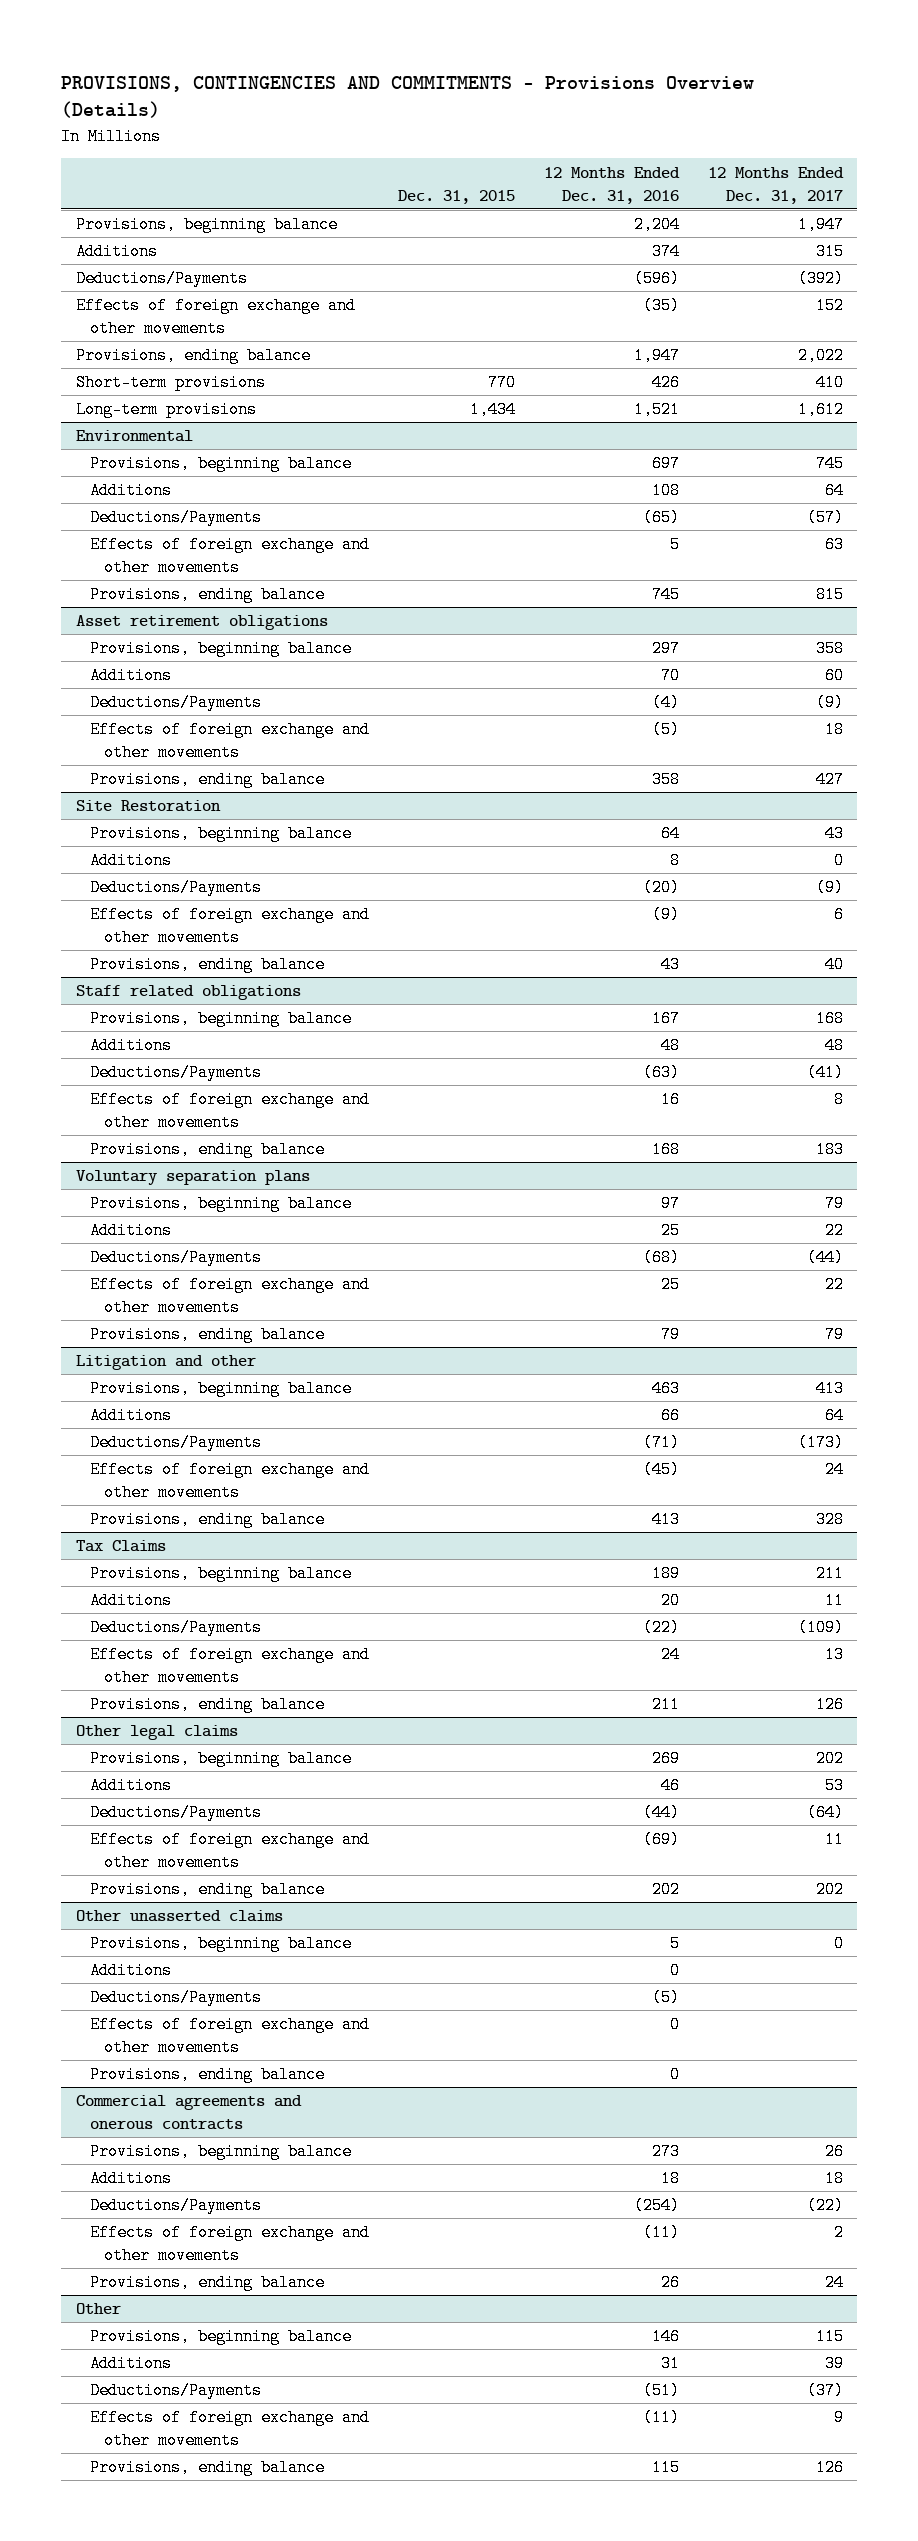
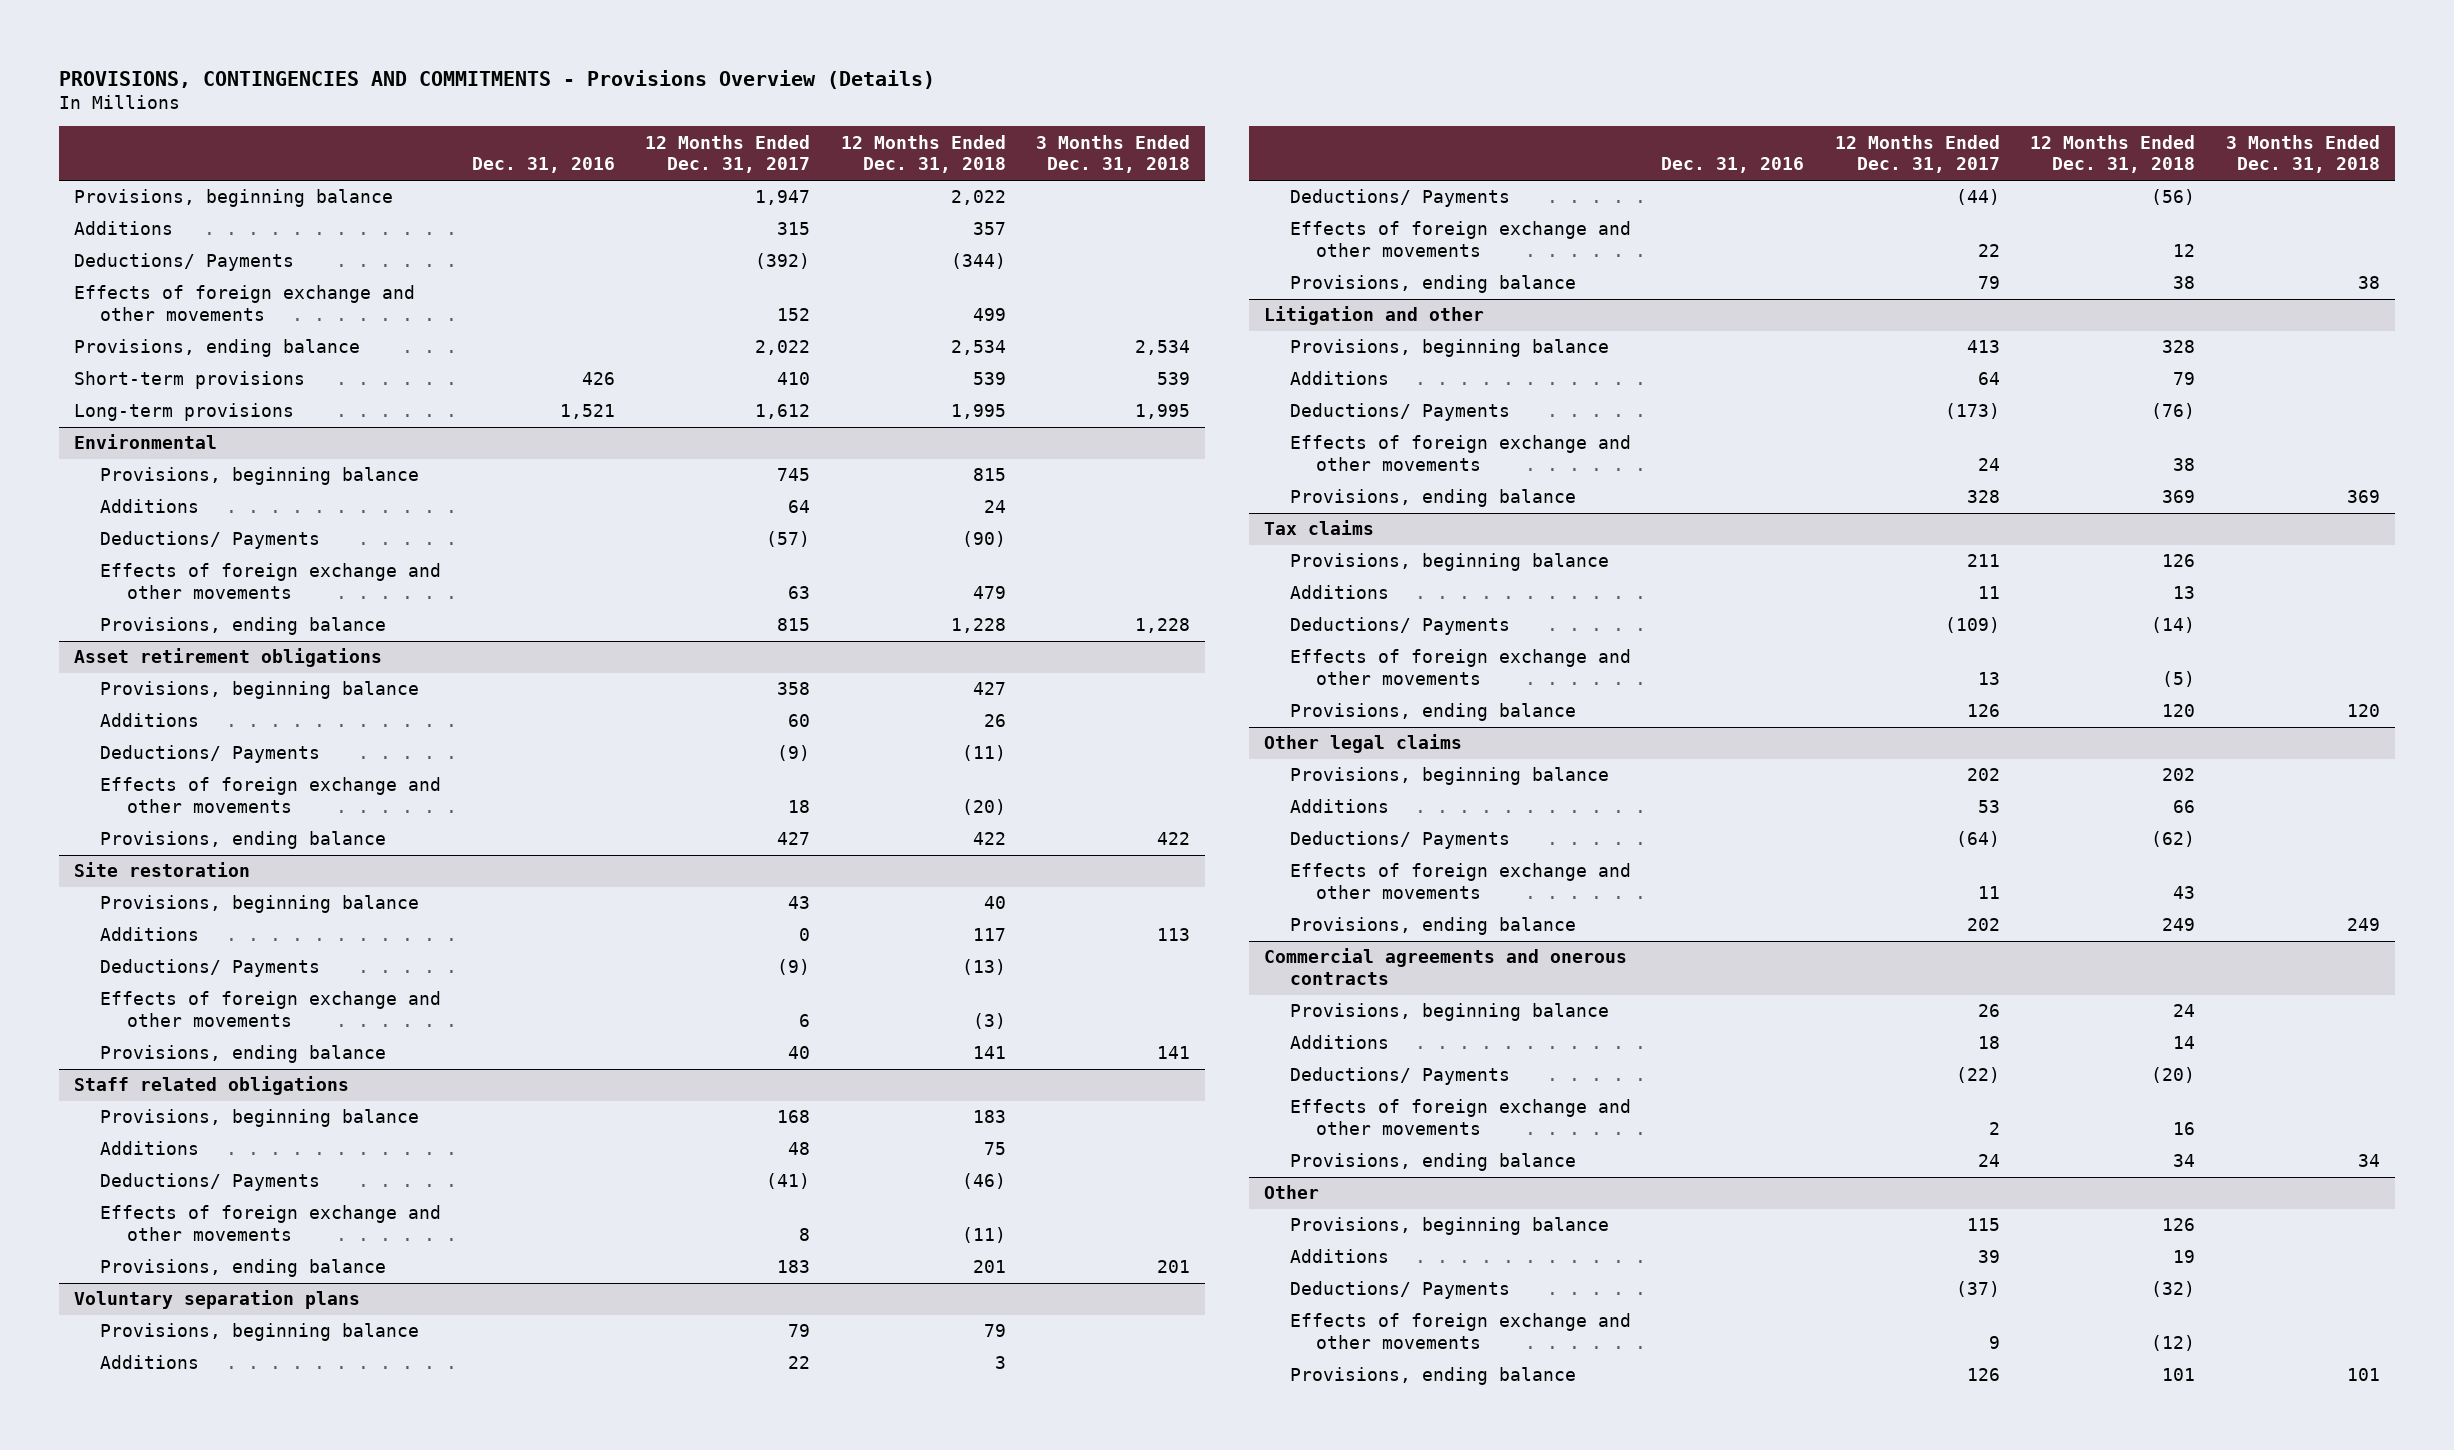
[397,189,515,204] Dec. 31, 2015 -> none
[543,166,680,204] 12 Months Ended Dec. 31, 2016 -> none
none -> [471,157,615,174] Dec. 31, 2016
none -> [840,134,1006,174] 12 Months Ended Dec. 31, 2018
none -> [1036,134,1191,174] 3 Months Ended Dec. 31, 2018
[75,270,248,288] Deductions/Payments -> [74,253,295,272] Deductions/ Payments
[89,509,262,527] Deductions/Payments -> [100,531,321,550] Deductions/ Payments
[89,694,262,712] Deductions/Payments -> [100,745,321,764] Deductions/ Payments
[75,800,221,813] Site Restoration -> [74,862,251,878] Site restoration
[89,879,262,897] Deductions/Payments -> [100,959,321,978] Deductions/ Payments
[89,1064,262,1082] Deductions/Payments -> [100,1173,321,1192] Deductions/ Payments
[89,1249,262,1267] Deductions/Payments -> [1289,189,1510,208] Deductions/ Payments
[89,1434,262,1452] Deductions/Payments -> [1289,403,1510,422] Deductions/ Payments
[75,1540,166,1553] Tax Claims -> [1263,520,1374,536] Tax claims
[89,1619,262,1637] Deductions/Payments -> [1289,617,1510,636] Deductions/ Payments
[89,1804,262,1822] Deductions/Payments -> [1289,831,1510,850] Deductions/ Payments
[75,1910,283,1923] Other unasserted claims -> none
[89,1935,352,1953] Provisions, beginning balance -> none
[89,1962,172,1980] Additions -> none
[89,1989,262,2007] Deductions/Payments -> none
[89,2016,370,2057] Effects of foreign exchange and other movements -> none
[89,2066,325,2084] Provisions, ending balance -> none
[89,2197,262,2215] Deductions/Payments -> [1289,1067,1510,1086] Deductions/ Payments
[89,2382,262,2400] Deductions/Payments -> [1289,1281,1510,1300] Deductions/ Payments

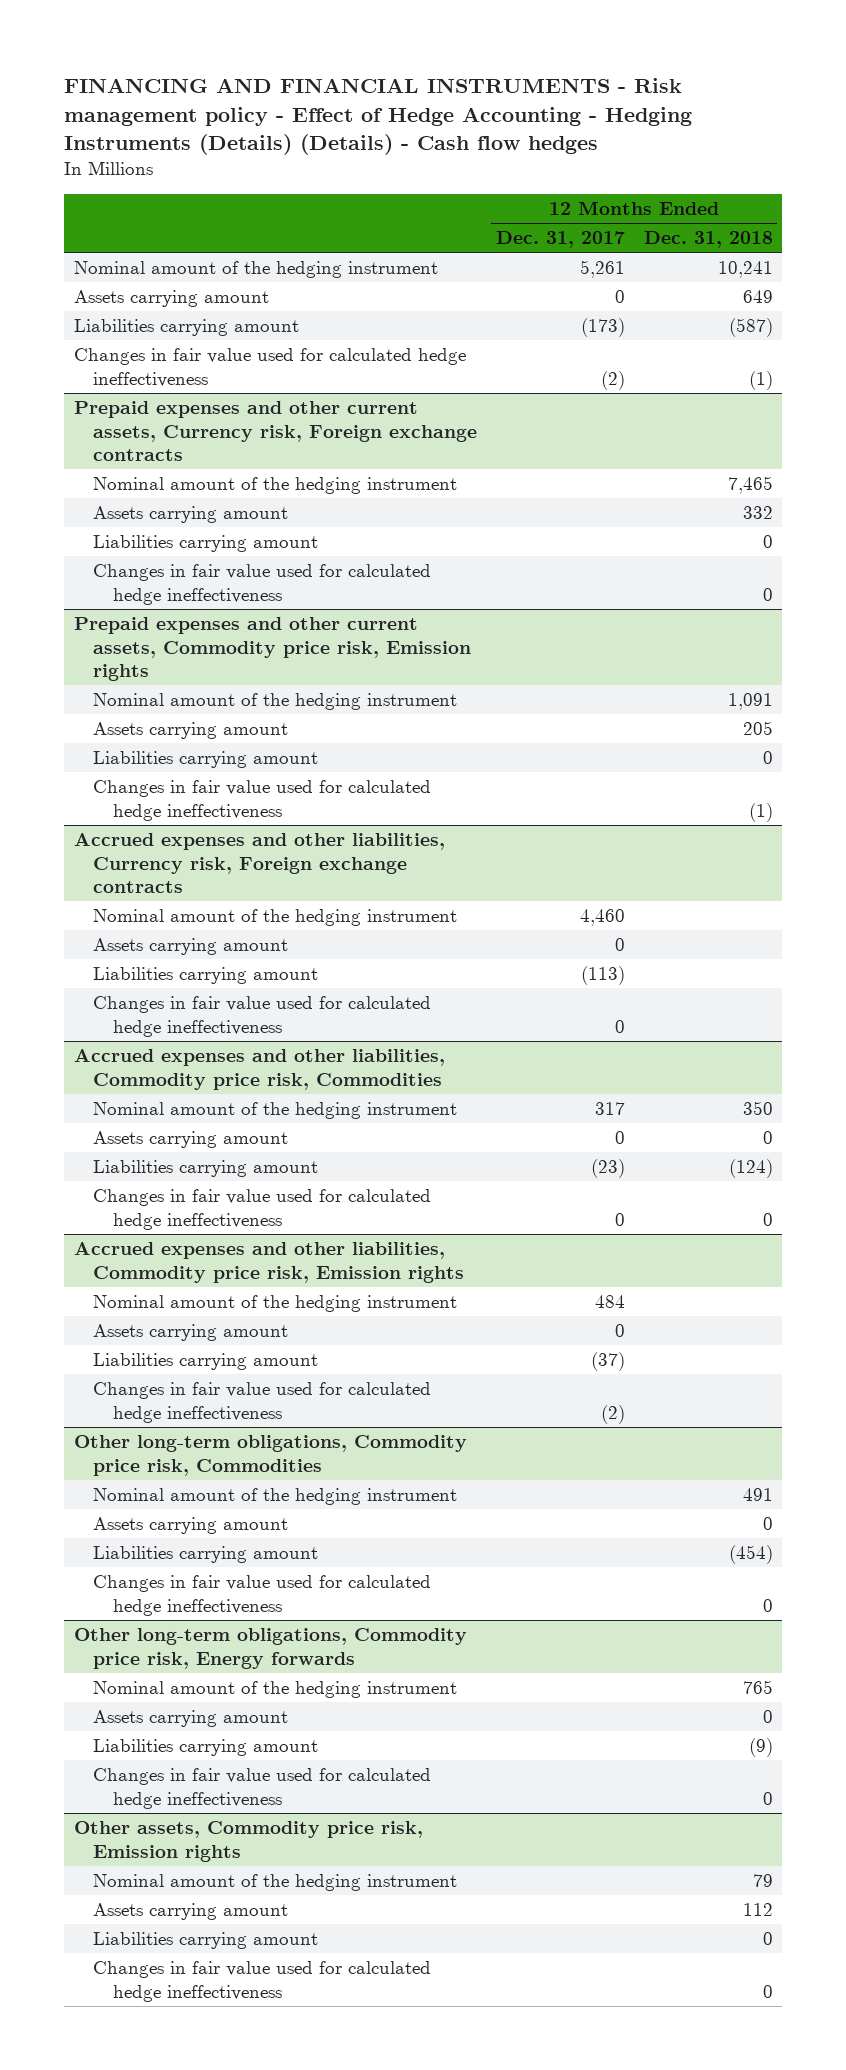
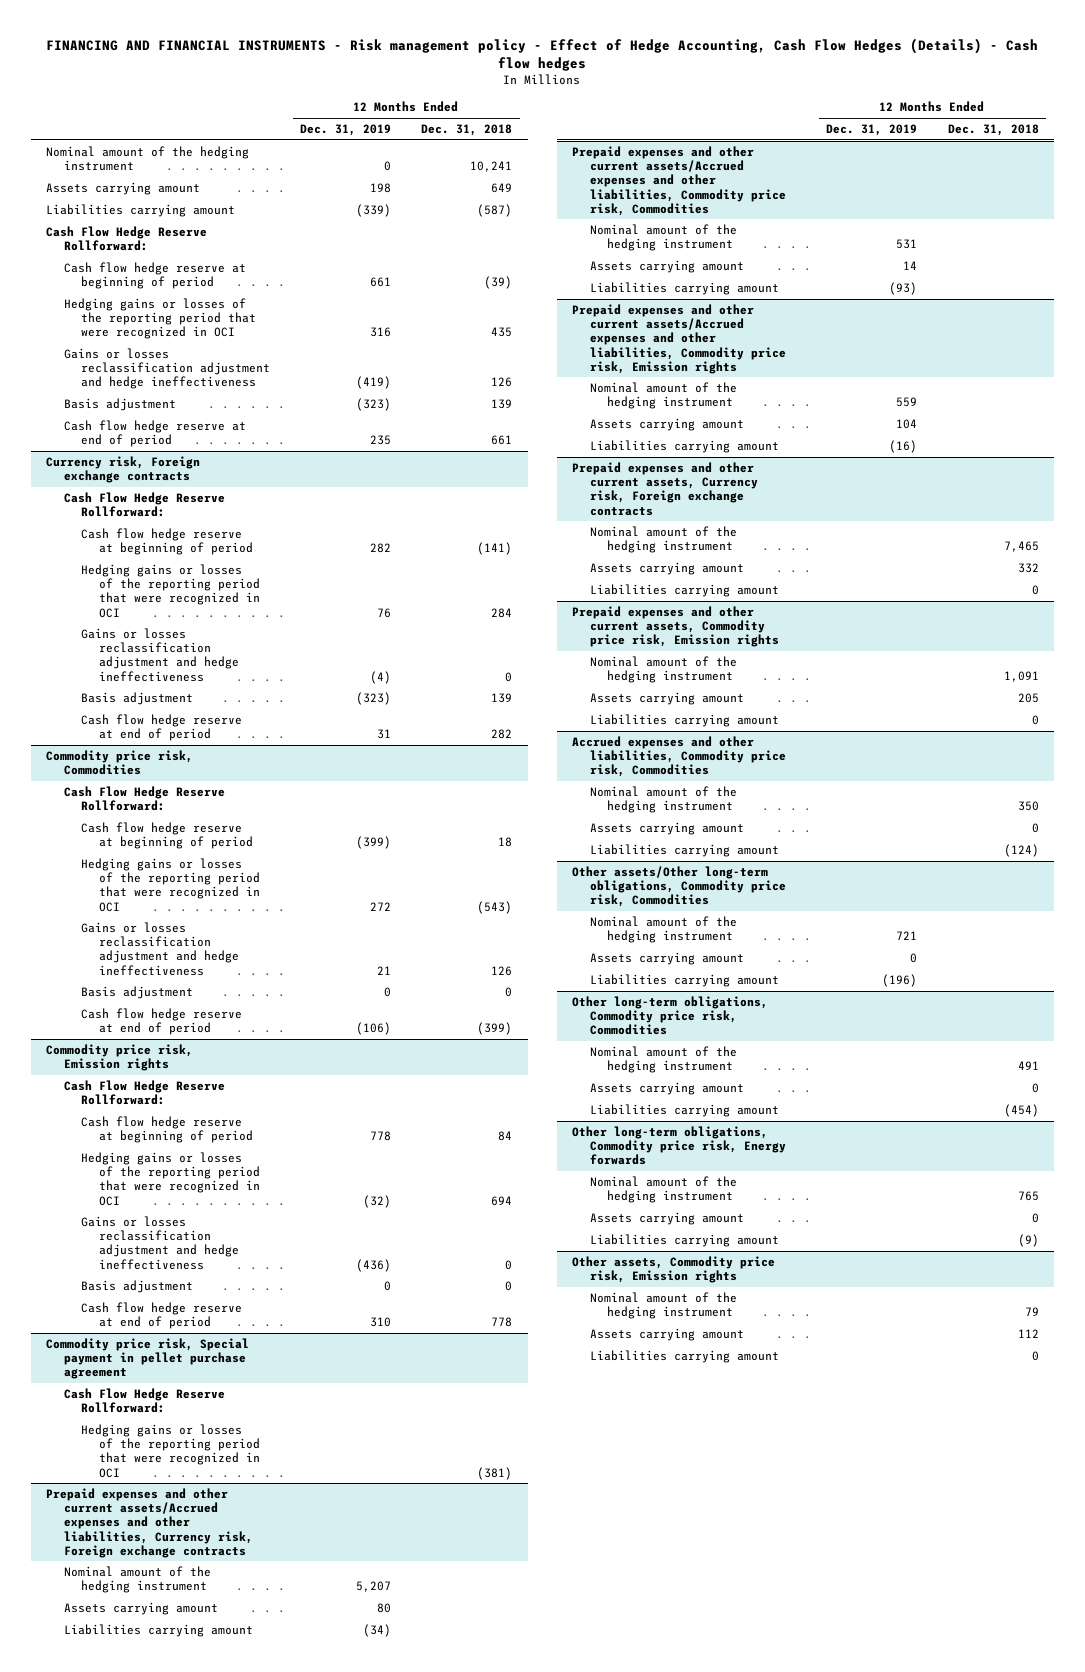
[64,78,693,156] FINANCING AND FINANCIAL INSTRUMENTS - Risk management policy - Effect of Hedge Accounting - Hedging Instruments (Details) (Details) - Cash flow hedges -> [46,37,1039,72] FINANCING AND FINANCIAL INSTRUMENTS - Risk management policy - Effect of Hedge Accounting, Cash Flow Hedges (Details) - Cash flow hedges
[496,231,626,249] Dec. 31, 2017 -> none
none -> [300,124,392,137] Dec. 31, 2019
[73,348,466,387] Changes in fair value used for calculated hedge ineffectiveness -> none
none -> [46,226,208,252] Cash Flow Hedge Reserve Rollforward:
none -> [63,262,246,290] Cash flow hedge reserve at beginning of period
none -> [63,298,257,340] Hedging gains or losses of the reporting period that were recognized in OCI
none -> [63,348,271,390] Gains or losses reclassification adjustment and hedge ineffectiveness
none -> [63,398,176,412] Basis adjustment
none -> [63,420,246,448] Cash flow hedge reserve at end of period
none -> [46,456,201,484] Currency risk, Foreign exchange contracts
none -> [63,492,225,518] Cash Flow Hedge Reserve Rollforward:
none -> [81,528,253,556] Cash flow hedge reserve at beginning of period
none -> [81,564,260,618] Hedging gains or losses of the reporting period that were recognized in OCI
none -> [81,628,239,682] Gains or losses reclassification adjustment and hedge ineffectiveness
none -> [81,692,194,706] Basis adjustment
none -> [81,714,243,742] Cash flow hedge reserve at end of period
none -> [46,750,194,776] Commodity price risk, Commodities
none -> [63,786,225,812] Cash Flow Hedge Reserve Rollforward:
none -> [81,822,253,850] Cash flow hedge reserve at beginning of period
none -> [81,858,260,912] Hedging gains or losses of the reporting period that were recognized in OCI
none -> [81,922,239,976] Gains or losses reclassification adjustment and hedge ineffectiveness
none -> [81,986,194,1000] Basis adjustment
none -> [81,1008,243,1036] Cash flow hedge reserve at end of period
none -> [46,1044,194,1072] Commodity price risk, Emission rights
none -> [63,1080,225,1106] Cash Flow Hedge Reserve Rollforward:
none -> [81,1116,253,1144] Cash flow hedge reserve at beginning of period
none -> [81,1152,260,1206] Hedging gains or losses of the reporting period that were recognized in OCI
none -> [81,1216,239,1270] Gains or losses reclassification adjustment and hedge ineffectiveness
none -> [81,1280,194,1294] Basis adjustment
none -> [81,1302,243,1330] Cash flow hedge reserve at end of period
none -> [46,1338,250,1380] Commodity price risk, Special payment in pellet purchase agreement
none -> [63,1388,225,1414] Cash Flow Hedge Reserve Rollforward:
none -> [81,1424,260,1478] Hedging gains or losses of the reporting period that were recognized in OCI
none -> [46,1488,253,1558] Prepaid expenses and other current assets/Accrued expenses and other liabilities, Currency risk, Foreign exchange contracts
none -> [63,1566,211,1594] Nominal amount of the hedging instrument
none -> [63,1602,218,1616] Assets carrying amount
none -> [63,1624,253,1638] Liabilities carrying amount
none -> [572,146,786,216] Prepaid expenses and other current assets/Accrued expenses and other liabilities, Commodity price risk, Commodities
none -> [589,224,737,252] Nominal amount of the hedging instrument
none -> [589,260,744,274] Assets carrying amount
none -> [589,282,779,296] Liabilities carrying amount
none -> [572,304,786,374] Prepaid expenses and other current assets/Accrued expenses and other liabilities, Commodity price risk, Emission rights
none -> [589,382,737,410] Nominal amount of the hedging instrument
none -> [589,418,744,432] Assets carrying amount
none -> [589,440,779,454] Liabilities carrying amount
[93,564,432,605] Changes in fair value used for calculated hedge ineffectiveness -> none
[93,780,432,821] Changes in fair value used for calculated hedge ineffectiveness -> none
[73,833,445,894] Accrued expenses and other liabilities, Currency risk, Foreign exchange contracts -> none
[93,909,458,927] Nominal amount of the hedging instrument -> none
[93,938,289,956] Assets carrying amount -> none
[93,967,319,985] Liabilities carrying amount -> none
[93,996,432,1037] Changes in fair value used for calculated hedge ineffectiveness -> none
[93,1189,432,1230] Changes in fair value used for calculated hedge ineffectiveness -> none
[73,1242,465,1283] Accrued expenses and other liabilities, Commodity price risk, Emission rights -> none
none -> [572,866,786,908] Other assets/Other long-term obligations, Commodity price risk, Commodities
[93,1382,432,1423] Changes in fair value used for calculated hedge ineffectiveness -> none
[93,1575,432,1616] Changes in fair value used for calculated hedge ineffectiveness -> none
[93,1768,432,1809] Changes in fair value used for calculated hedge ineffectiveness -> none
[93,1961,432,2002] Changes in fair value used for calculated hedge ineffectiveness -> none

